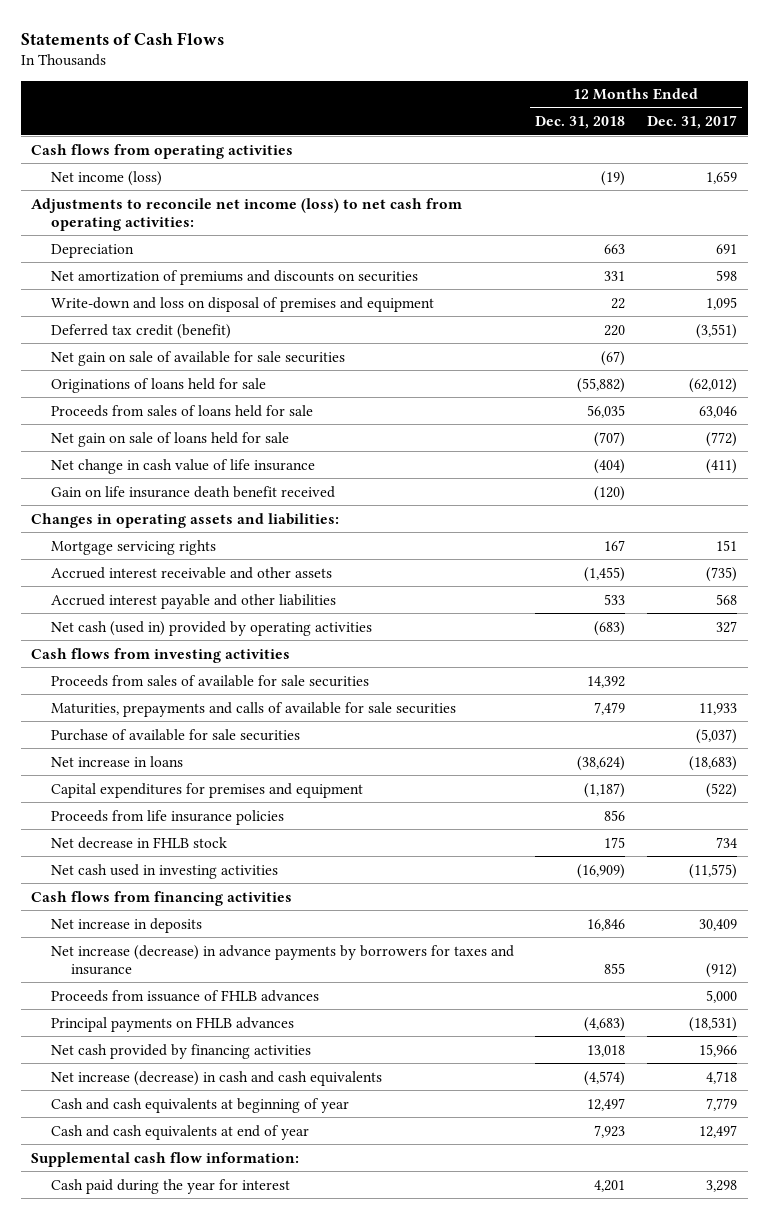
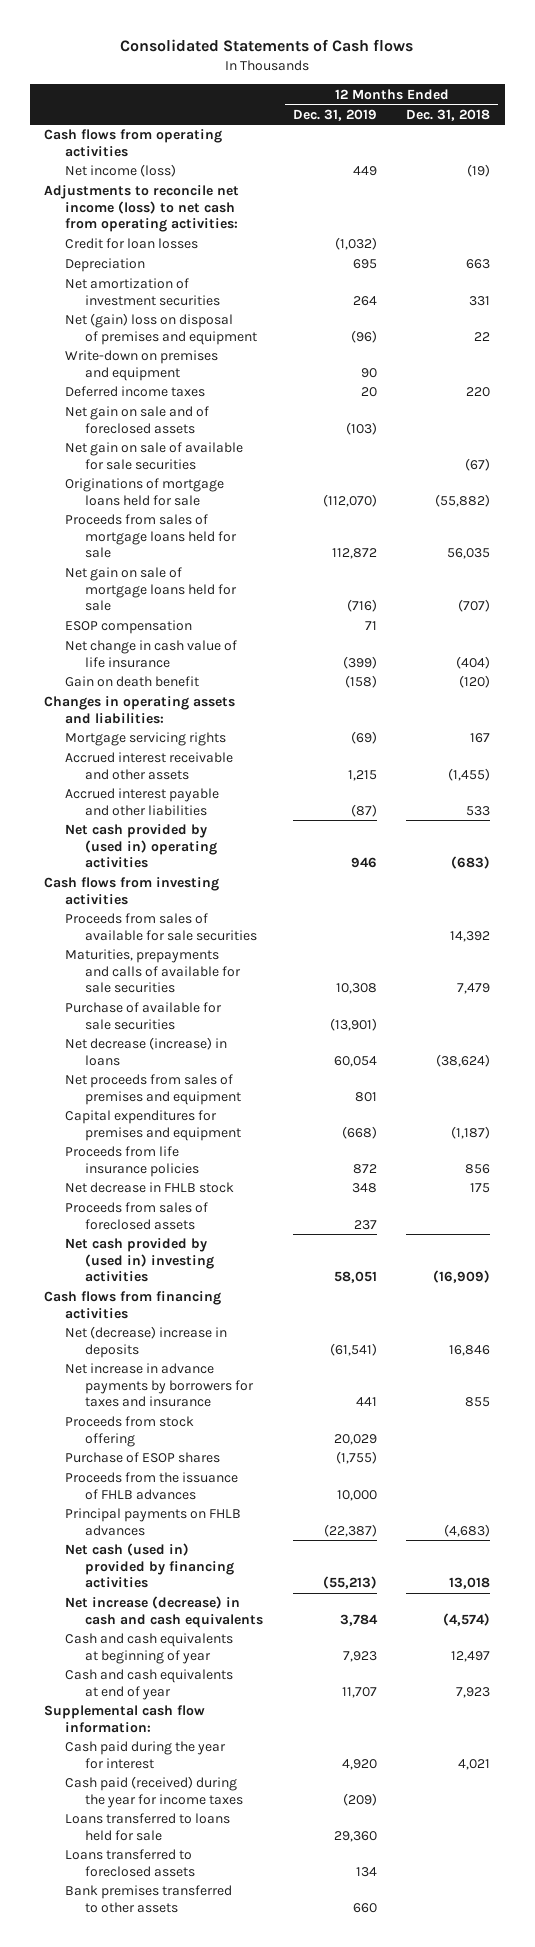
[20,31,224,45] Statements of Cash Flows -> [120,39,414,53] Consolidated Statements of Cash flows
[646,115,737,130] Dec. 31, 2017 -> none
none -> [292,108,377,121] Dec. 31, 2019
none -> [64,238,198,250] Credit for loan losses
[50,269,418,285] Net amortization of premiums and discounts on securities -> [64,278,221,306] Net amortization of investment securities
[50,296,434,312] Write-down and loss on disposal of premises and equipment -> [64,313,258,345] Net (gain) loss on disposal of premises and equipment
none -> [64,350,218,381] Write-down on premises and equipment
[50,323,231,339] Deferred tax credit (benefit) -> [64,386,205,398] Deferred income taxes
none -> [64,406,209,434] Net gain on sale and of foreclosed assets
[50,377,266,393] Originations of loans held for sale -> [64,478,224,506] Originations of mortgage loans held for sale
[50,404,313,417] Proceeds from sales of loans held for sale -> [64,514,238,558] Proceeds from sales of mortgage loans held for sale
[50,431,289,447] Net gain on sale of loans held for sale -> [64,567,238,611] Net gain on sale of mortgage loans held for sale
none -> [64,620,192,635] ESOP compensation
[50,485,335,498] Gain on life insurance death benefit received -> [64,676,199,688] Gain on death benefit
[50,620,372,636] Net cash (used in) provided by operating activities -> [64,824,218,868] Net cash provided by (used in) operating activities
[50,755,183,767] Net increase in loans -> [64,1037,227,1066] Net decrease (increase) in loans
none -> [64,1074,242,1105] Net proceeds from sales of premises and equipment
none -> [64,1202,208,1230] Proceeds from sales of foreclosed assets
[50,863,278,879] Net cash used in investing activities -> [64,1238,215,1282] Net cash provided by (used in) investing activities
[50,917,202,933] Net increase in deposits -> [64,1326,227,1358] Net (decrease) increase in deposits
[50,944,514,975] Net increase (decrease) in advance payments by borrowers for taxes and insurance -> [64,1363,255,1407] Net increase in advance payments by borrowers for taxes and insurance
none -> [64,1416,194,1447] Proceeds from stock offering
none -> [64,1452,220,1464] Purchase of ESOP shares
[50,989,319,1002] Proceeds from issuance of FHLB advances -> [64,1472,238,1500] Proceeds from the issuance of FHLB advances
[50,1043,311,1059] Net cash provided by financing activities -> [64,1543,235,1588] Net cash (used in) provided by financing activities
[594,1179,626,1192] 4,201 -> [458,1758,491,1770] 4,021
none -> [64,1776,244,1808] Cash paid (received) during the year for income taxes
none -> [64,1813,230,1841] Loans transferred to loans held for sale
none -> [64,1849,196,1877] Loans transferred to foreclosed assets
none -> [64,1885,232,1913] Bank premises transferred to other assets

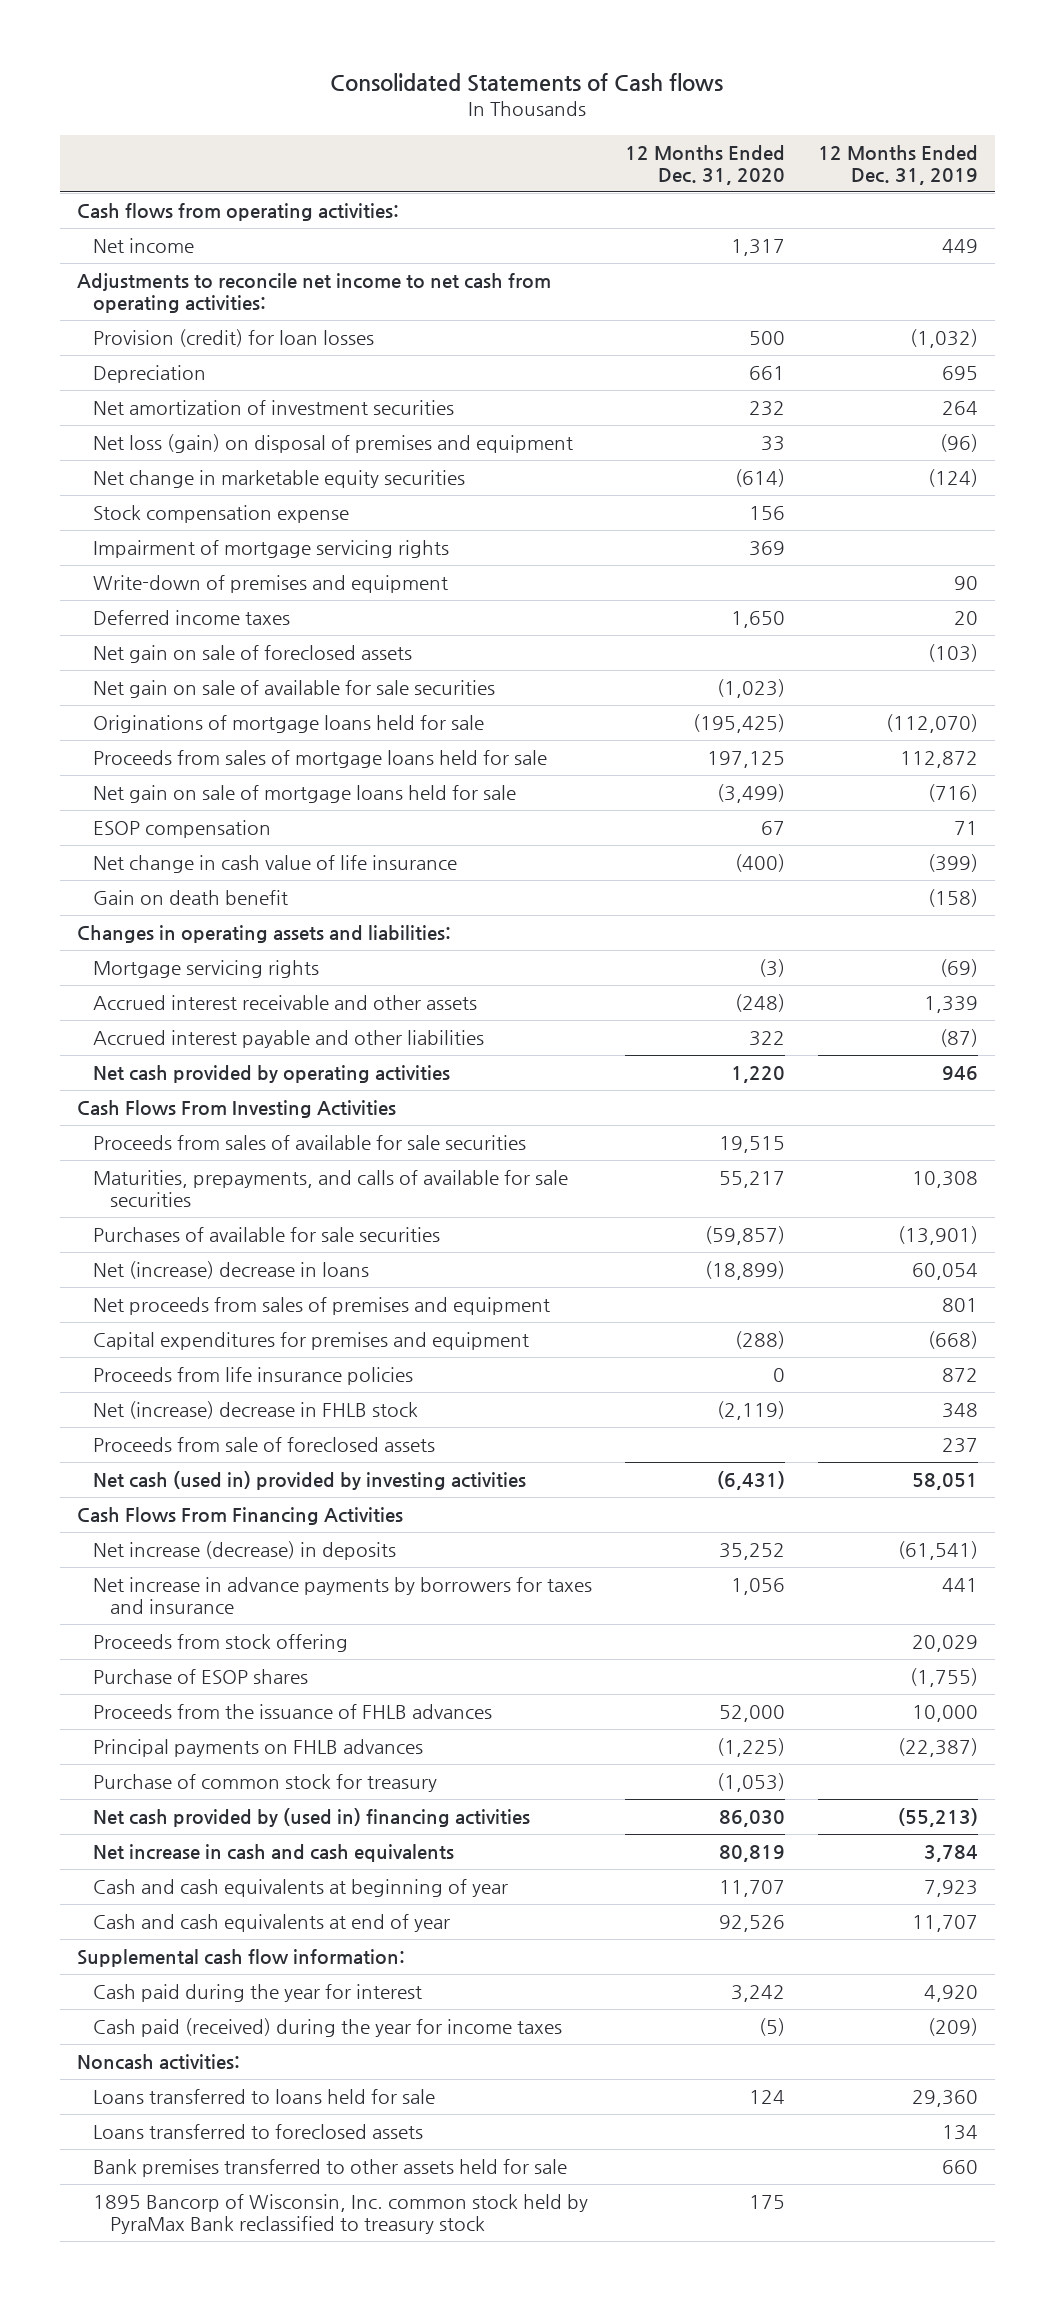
[406,108,491,121] Dec. 31, 2018 -> none
none -> [625,144,786,185] 12 Months Ended Dec. 31, 2020
[44,129,223,157] Cash flows from operating activities -> [76,203,399,222] Cash flows from operating activities:
[64,164,176,178] Net income (loss) -> [93,238,195,254] Net income
[44,185,240,232] Adjustments to reconcile net income (loss) to net cash from operating activities: -> [76,273,551,314] Adjustments to reconcile net income to net cash from operating activities:
[64,238,198,250] Credit for loan losses -> [93,329,375,348] Provision (credit) for loan losses
[64,313,258,345] Net (gain) loss on disposal of premises and equipment -> [93,434,574,454] Net loss (gain) on disposal of premises and equipment
none -> [93,470,466,489] Net change in marketable equity securities
none -> [93,505,350,524] Stock compensation expense
none -> [93,540,450,559] Impairment of mortgage servicing rights
[64,350,218,381] Write-down on premises and equipment -> [93,575,449,594] Write-down of premises and equipment
[64,406,209,434] Net gain on sale and of foreclosed assets -> [93,645,413,664] Net gain on sale of foreclosed assets
[347,769,377,781] 1,215 -> [924,996,979,1014] 1,339
[64,824,218,868] Net cash provided by (used in) operating activities -> [93,1065,451,1084] Net cash provided by operating activities
[44,877,220,905] Cash flows from investing activities -> [76,1100,396,1119] Cash Flows From Investing Activities
[64,949,242,993] Maturities, prepayments and calls of available for sale securities -> [93,1170,569,1208] Maturities, prepayments, and calls of available for sale securities
[64,1002,222,1030] Purchase of available for sale securities -> [93,1227,441,1243] Purchases of available for sale securities
[64,1037,227,1066] Net decrease (increase) in loans -> [93,1261,370,1280] Net (increase) decrease in loans
[64,1182,234,1194] Net decrease in FHLB stock -> [93,1401,419,1420] Net (increase) decrease in FHLB stock
[64,1202,208,1230] Proceeds from sales of foreclosed assets -> [93,1437,436,1453] Proceeds from sale of foreclosed assets
[64,1238,215,1282] Net cash provided by (used in) investing activities -> [93,1471,527,1491] Net cash (used in) provided by investing activities
[44,1291,222,1319] Cash flows from financing activities -> [76,1507,403,1526] Cash Flows From Financing Activities
[64,1326,227,1358] Net (decrease) increase in deposits -> [93,1541,397,1561] Net increase (decrease) in deposits
none -> [93,1774,438,1793] Purchase of common stock for treasury
[64,1543,235,1588] Net cash (used in) provided by financing activities -> [93,1808,531,1828] Net cash provided by (used in) financing activities
[64,1596,264,1628] Net increase (decrease) in cash and cash equivalents -> [93,1844,455,1863] Net increase in cash and cash equivalents
none -> [76,2054,240,2071] Noncash activities:
[64,1885,232,1913] Bank premises transferred to other assets -> [93,2159,568,2178] Bank premises transferred to other assets held for sale
none -> [93,2194,589,2235] 1895 Bancorp of Wisconsin, Inc. common stock held by PyraMax Bank reclassified to treasury stock

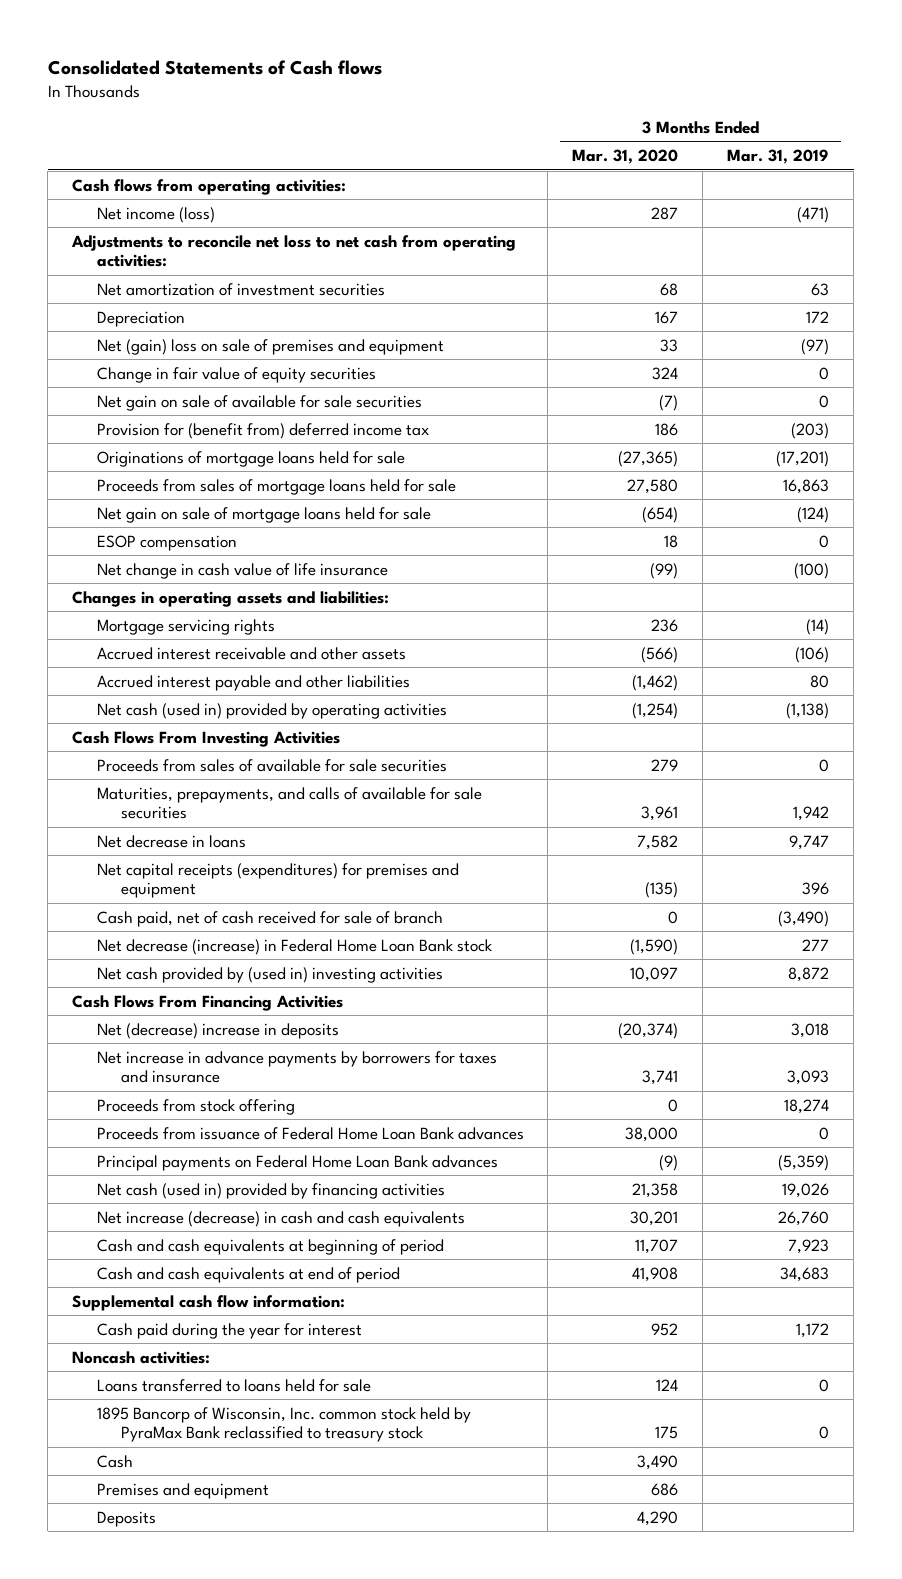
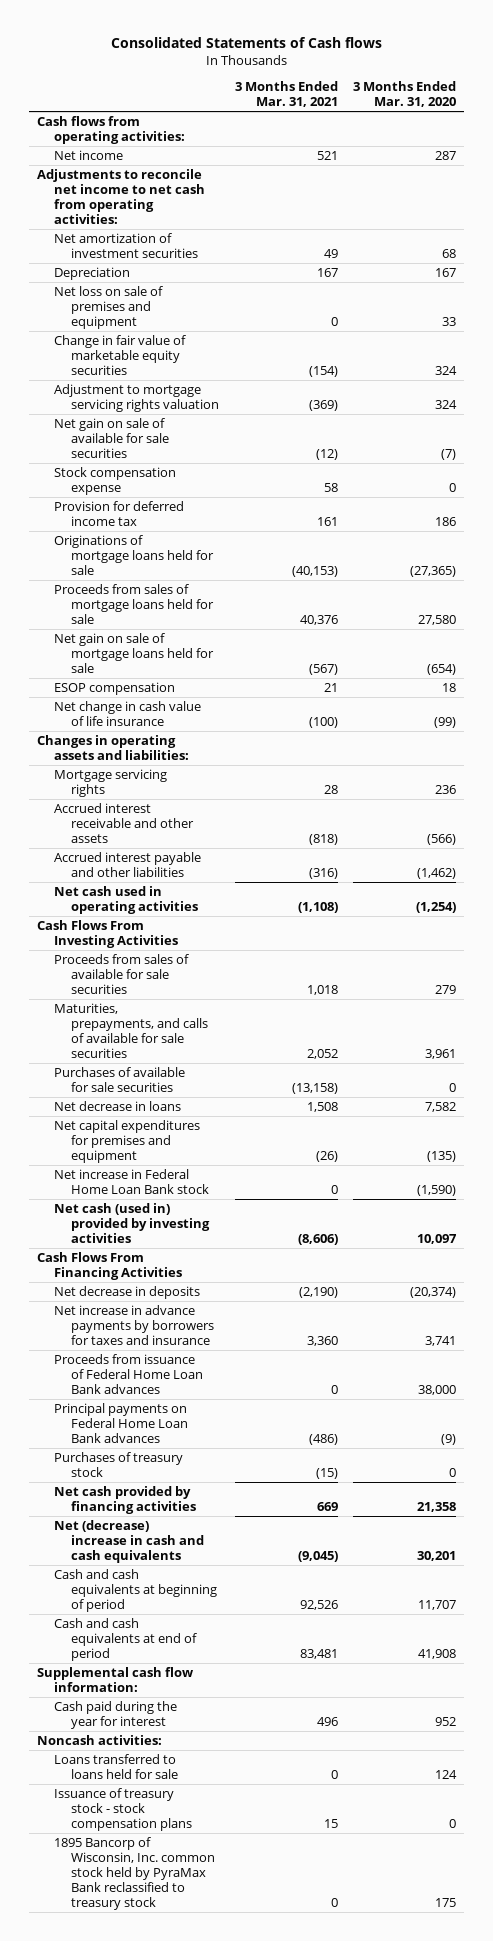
[727,149,830,165] Mar. 31, 2019 -> none
none -> [234,81,338,108] 3 Months Ended Mar. 31, 2021
[96,206,215,223] Net income (loss) -> [54,149,124,160] Net income
[71,234,517,268] Adjustments to reconcile net loss to net cash from operating activities: -> [36,168,206,225] Adjustments to reconcile net income to net cash from operating activities:
[96,338,444,355] Net (gain) loss on sale of premises and equipment -> [54,285,164,330] Net loss on sale of premises and equipment
[96,366,376,383] Change in fair value of equity securities -> [54,334,187,376] Change in fair value of marketable equity securities
none -> [54,383,220,412] Adjustment to mortgage servicing rights valuation
none -> [54,466,177,495] Stock compensation expense
[96,422,429,439] Provision for (benefit from) deferred income tax -> [54,500,185,526] Provision for deferred income tax
[96,702,447,719] Net cash (used in) provided by operating activities -> [54,885,199,914] Net cash used in operating activities
none -> [54,1066,186,1092] Purchases of available for sale securities
[96,910,443,927] Cash paid, net of cash received for sale of branch -> none
[96,862,459,899] Net capital receipts (expenditures) for premises and equipment -> [54,1119,201,1164] Net capital expenditures for premises and equipment
[96,938,492,955] Net decrease (increase) in Federal Home Loan Bank stock -> [54,1168,210,1194] Net increase in Federal Home Loan Bank stock
[96,966,443,983] Net cash provided by (used in) investing activities -> [54,1202,211,1244] Net cash (used in) provided by investing activities
[96,1022,339,1039] Net (decrease) increase in deposits -> [54,1285,201,1299] Net decrease in deposits
[96,1098,295,1115] Proceeds from stock offering -> none
none -> [54,1451,184,1477] Purchases of treasury stock
[96,1182,445,1199] Net cash (used in) provided by financing activities -> [54,1485,197,1514] Net cash provided by financing activities
[96,1210,465,1227] Net increase (decrease) in cash and cash equivalents -> [54,1519,205,1564] Net (decrease) increase in cash and cash equivalents
none -> [54,1787,193,1832] Issuance of treasury stock - stock compensation plans
[96,1454,133,1468] Cash -> none
[96,1482,269,1499] Premises and equipment -> none
[96,1510,156,1527] Deposits -> none

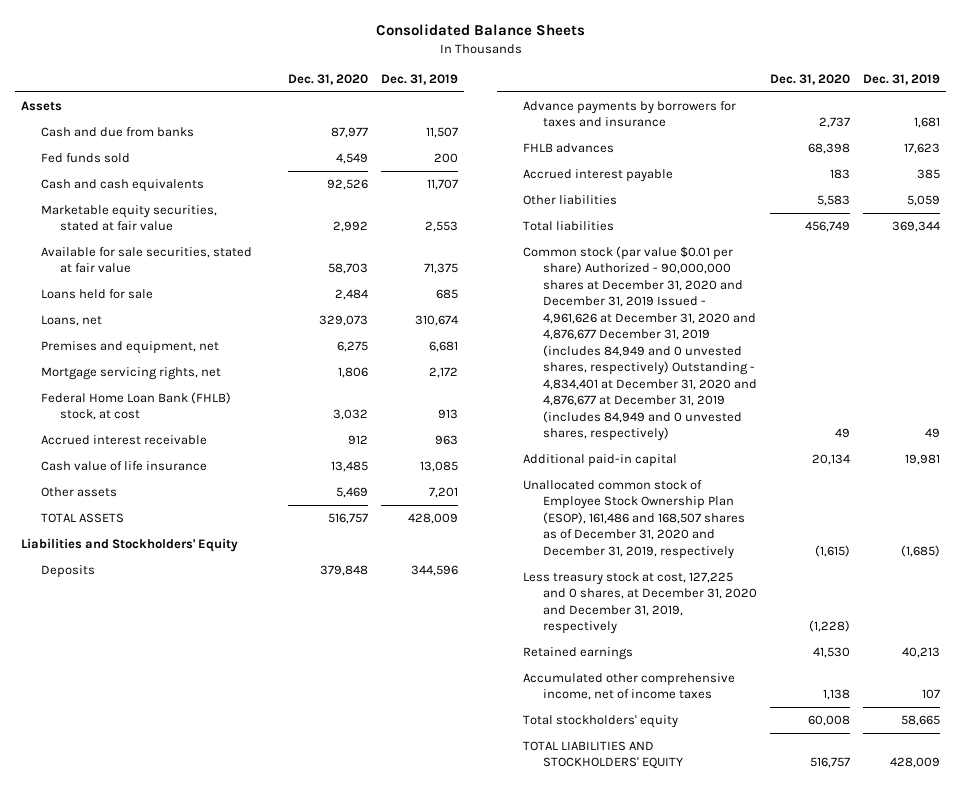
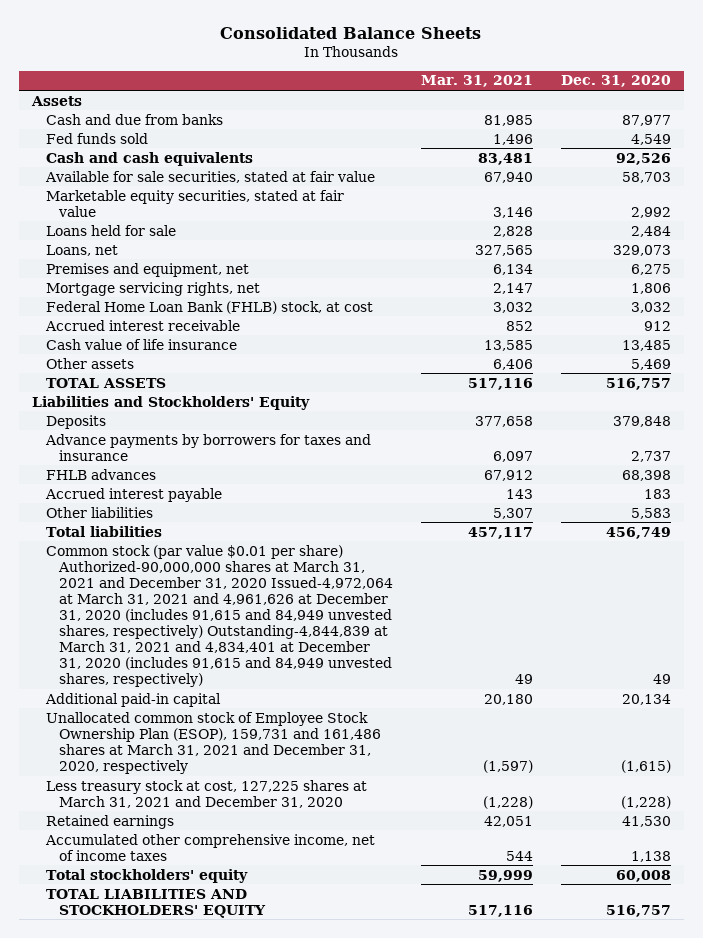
[380,74,458,86] Dec. 31, 2019 -> none
none -> [421,75,534,88] Mar. 31, 2021
[40,204,217,232] Marketable equity securities, stated at fair value -> [45,189,344,217] Marketable equity securities, stated at fair value
[523,245,757,442] Common stock (par value $0.01 per share) Authorized - 90,000,000 shares at December 31, 2020 and December 31, 2019 Issued - 4,961,626 at December 31, 2020 and 4,876,677 December 31, 2019 (includes 84,949 and 0 unvested shares, respectively) Outstanding - 4,834,401 at December 31, 2020 and 4,876,677 at December 31, 2019 (includes 84,949 and 0 unvested shares, respectively) -> [45,544,394,688] Common stock (par value $0.01 per share) Authorized-90,000,000 shares at March 31, 2021 and December 31, 2020 Issued-4,972,064 at March 31, 2021 and 4,961,626 at December 31, 2020 (includes 91,615 and 84,949 unvested shares, respectively) Outstanding-4,844,839 at March 31, 2021 and 4,834,401 at December 31, 2020 (includes 91,615 and 84,949 unvested shares, respectively)
[523,479,745,559] Unallocated common stock of Employee Stock Ownership Plan (ESOP), 161,486 and 168,507 shares as of December 31, 2020 and December 31, 2019, respectively -> [45,711,382,774] Unallocated common stock of Employee Stock Ownership Plan (ESOP), 159,731 and 161,486 shares at March 31, 2021 and December 31, 2020, respectively
[523,571,757,635] Less treasury stock at cost, 127,225 and 0 shares, at December 31, 2020 and December 31, 2019, respectively -> [45,779,367,808] Less treasury stock at cost, 127,225 shares at March 31, 2021 and December 31, 2020

